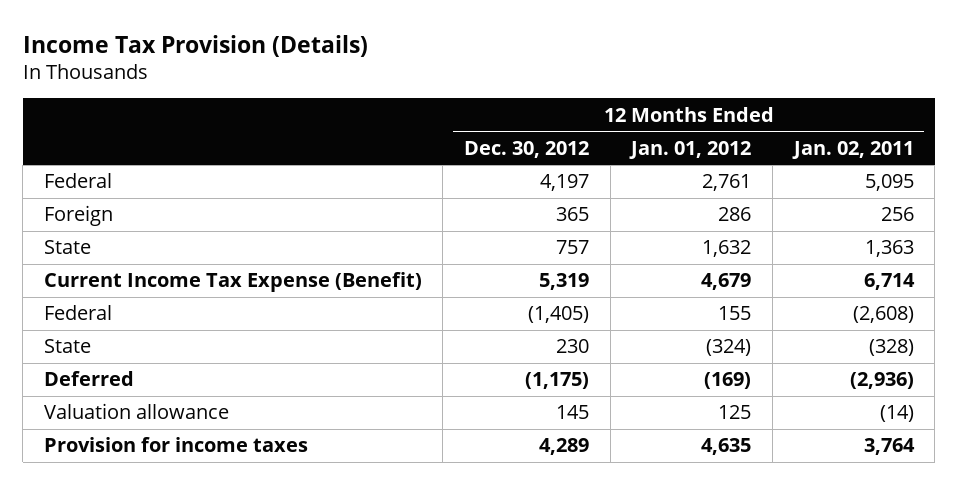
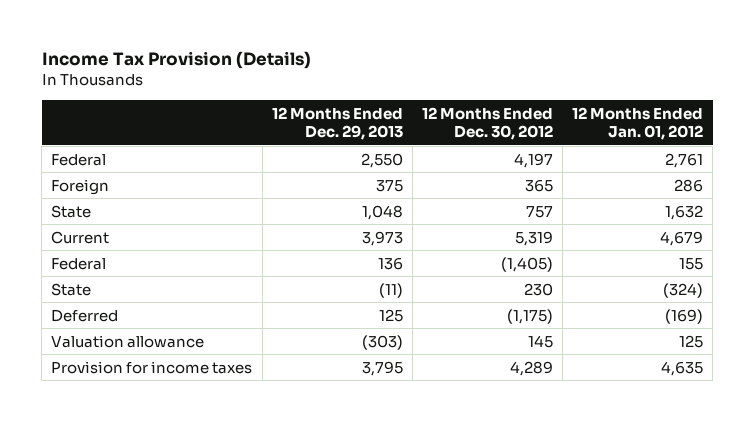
[791,140,914,159] Jan. 02, 2011 -> none
none -> [271,106,403,140] 12 Months Ended Dec. 29, 2013
[43,272,422,293] Current Income Tax Expense (Benefit) -> [51,230,110,244] Current

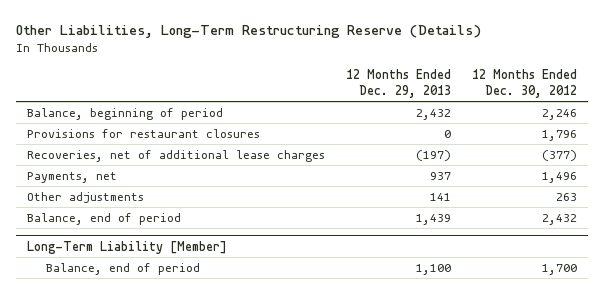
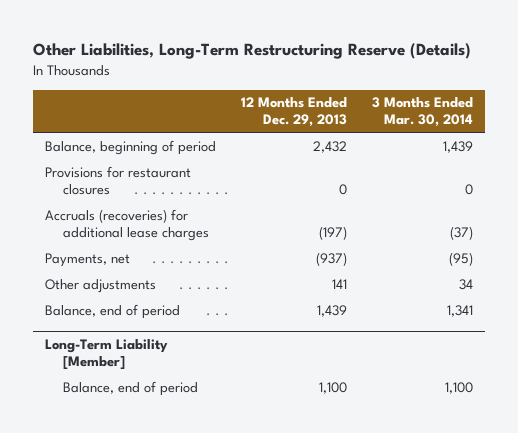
[472,69,578,98] 12 Months Ended Dec. 30, 2012 -> none
none -> [371,97,473,128] 3 Months Ended Mar. 30, 2014
[26,149,325,162] Recoveries, net of additional lease charges -> [45,208,210,241] Accruals (recoveries) for additional lease charges
[430,171,452,180] 937 -> [315,251,347,266] (937)

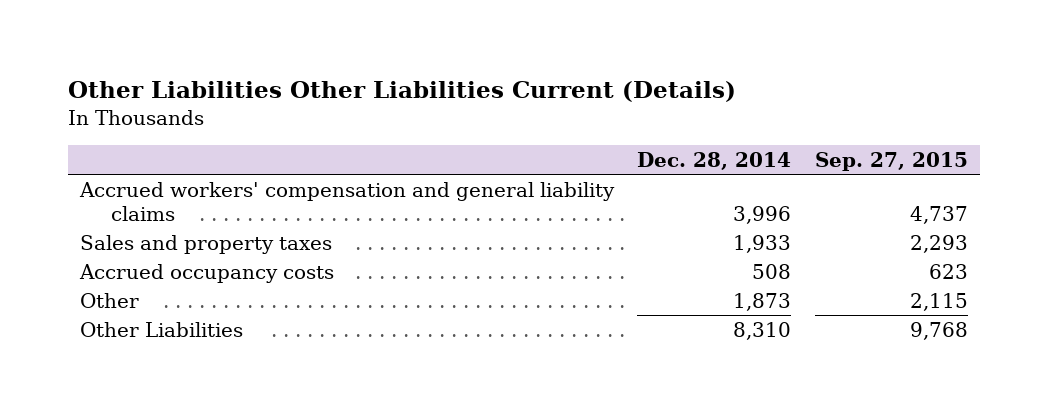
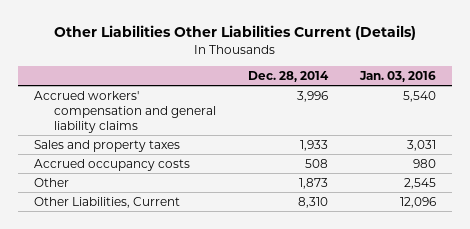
[815,151,969,171] Sep. 27, 2015 -> none
none -> [358,70,436,82] Jan. 03, 2016
[79,321,243,337] Other Liabilities -> [34,196,181,208] Other Liabilities, Current

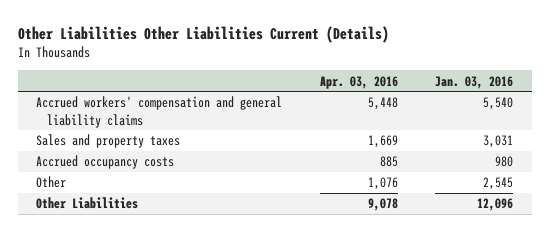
[247,70,329,82] Dec. 28, 2014 -> none
none -> [319,75,398,89] Apr. 03, 2016
[34,196,181,208] Other Liabilities, Current -> [36,197,139,210] Other Liabilities

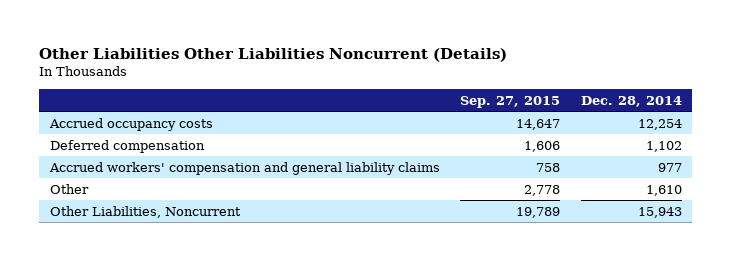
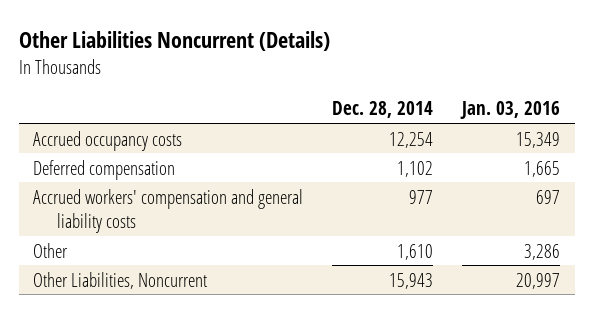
[39,48,508,63] Other Liabilities Other Liabilities Noncurrent (Details) -> [18,31,330,52] Other Liabilities Noncurrent (Details)
[460,95,561,108] Sep. 27, 2015 -> none
none -> [460,101,561,120] Jan. 03, 2016
[48,161,440,175] Accrued workers' compensation and general liability claims -> [33,188,304,234] Accrued workers' compensation and general liability costs

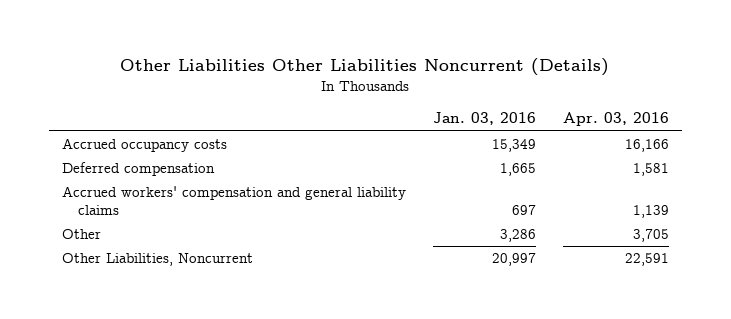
[18,31,330,52] Other Liabilities Noncurrent (Details) -> [120,58,610,77] Other Liabilities Other Liabilities Noncurrent (Details)
[332,101,434,119] Dec. 28, 2014 -> none
none -> [562,112,669,127] Apr. 03, 2016
[33,188,304,234] Accrued workers' compensation and general liability costs -> [61,186,406,215] Accrued workers' compensation and general liability claims

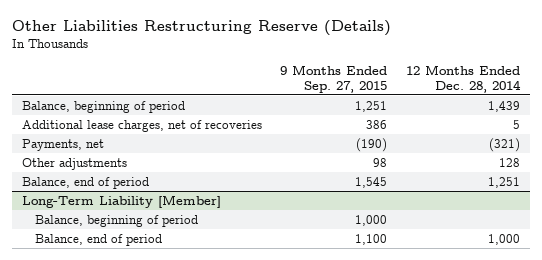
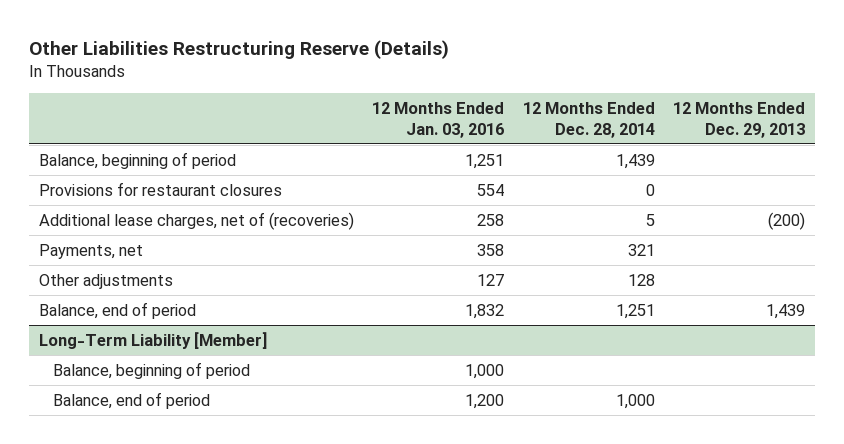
[280,64,388,93] 9 Months Ended Sep. 27, 2015 -> none
none -> [372,102,505,138] 12 Months Ended Jan. 03, 2016
none -> [673,102,806,138] 12 Months Ended Dec. 29, 2013
none -> [38,181,282,196] Provisions for restaurant closures
[21,119,262,132] Additional lease charges, net of recoveries -> [38,211,354,230] Additional lease charges, net of (recoveries)
[489,137,521,152] (321) -> [627,243,655,256] 321

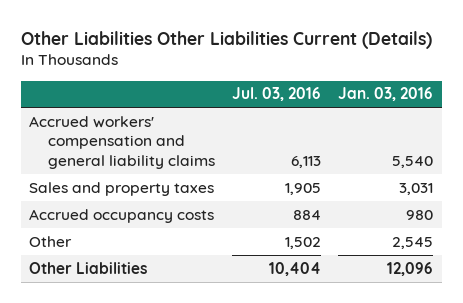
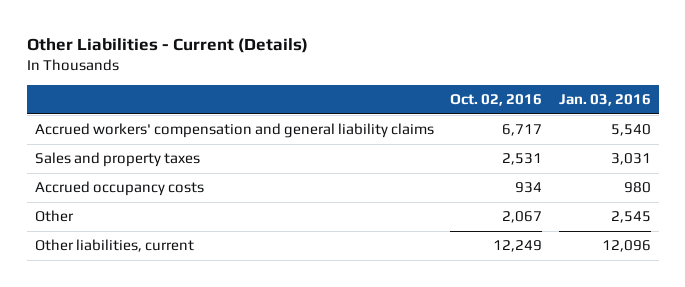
[20,30,432,49] Other Liabilities Other Liabilities Current (Details) -> [26,37,308,53] Other Liabilities - Current (Details)
[231,87,321,102] Jul. 03, 2016 -> none
none -> [450,94,543,107] Oct. 02, 2016
[29,261,148,274] Other Liabilities -> [34,239,194,253] Other liabilities, current

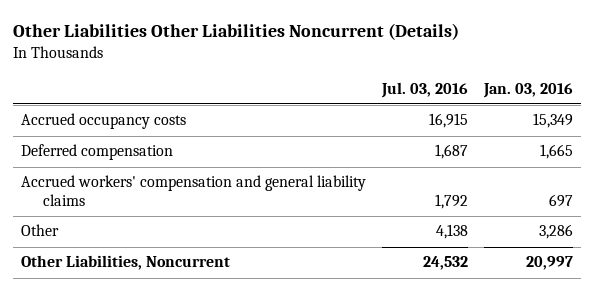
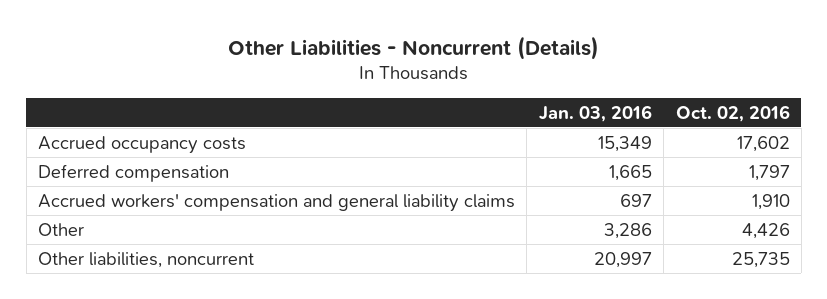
[13,23,460,41] Other Liabilities Other Liabilities Noncurrent (Details) -> [227,35,599,60] Other Liabilities - Noncurrent (Details)
[381,81,469,98] Jul. 03, 2016 -> none
none -> [675,104,790,122] Oct. 02, 2016
[21,255,231,271] Other Liabilities, Noncurrent -> [37,251,254,268] Other liabilities, noncurrent

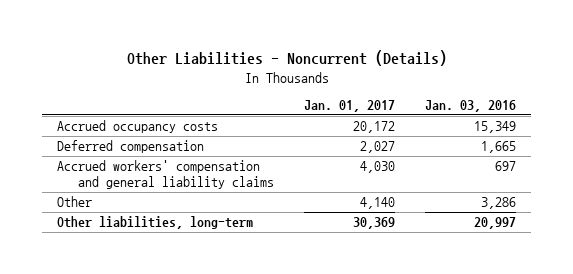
[675,104,790,122] Oct. 02, 2016 -> none
none -> [303,100,395,113] Jan. 01, 2017
[37,251,254,268] Other liabilities, noncurrent -> [57,216,254,230] Other liabilities, long-term

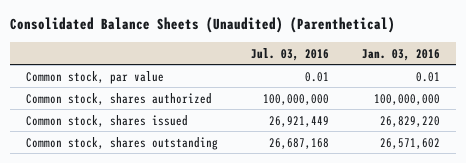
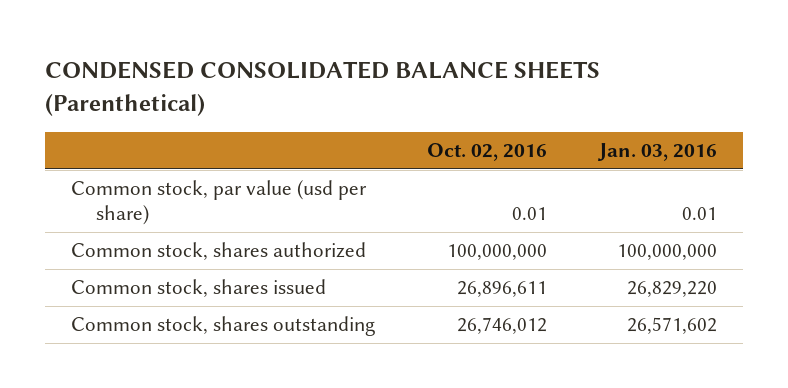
[10,17,396,34] Consolidated Balance Sheets (Unaudited) (Parenthetical) -> [45,61,601,116] CONDENSED CONSOLIDATED BALANCE SHEETS (Parenthetical)
[251,47,330,61] Jul. 03, 2016 -> none
none -> [427,143,548,162] Oct. 02, 2016
[26,70,165,84] Common stock, par value -> [71,180,368,226] Common stock, par value (usd per share)

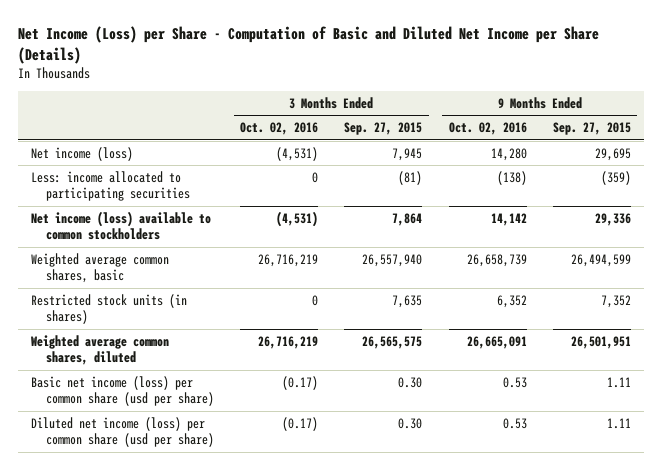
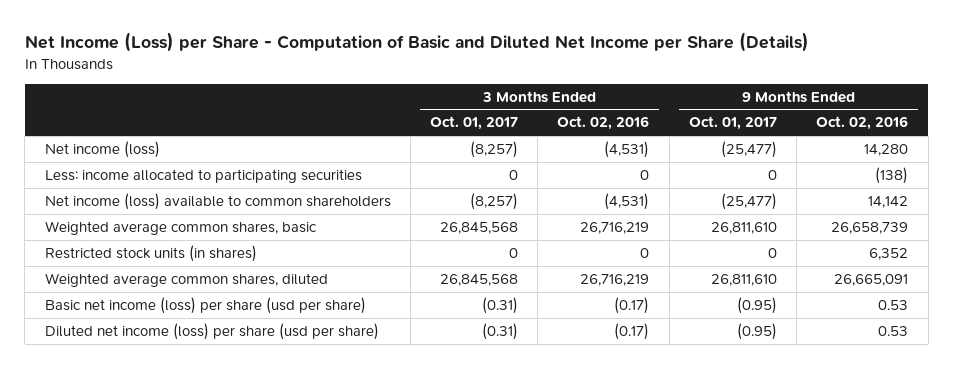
[344,122,423,136] Sep. 27, 2015 -> none
[552,122,631,136] Sep. 27, 2015 -> none
none -> [430,116,519,131] Oct. 01, 2017
none -> [688,116,777,131] Oct. 01, 2017
[31,210,212,241] Net income (loss) available to common stockholders -> [44,192,391,210] Net income (loss) available to common shareholders
[31,375,215,407] Basic net income (loss) per common share (usd per share) -> [44,296,366,314] Basic net income (loss) per share (usd per share)
[31,416,215,448] Diluted net income (loss) per common share (usd per share) -> [44,322,379,340] Diluted net income (loss) per share (usd per share)

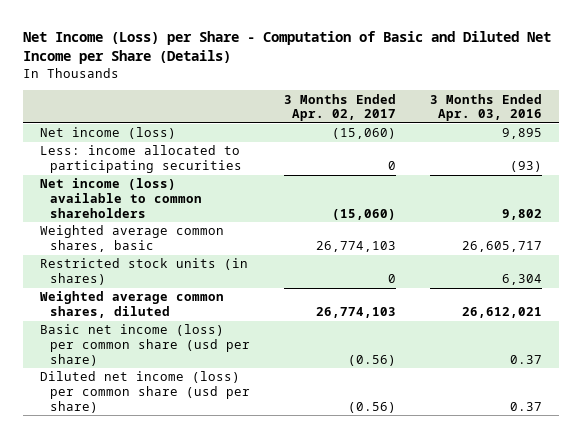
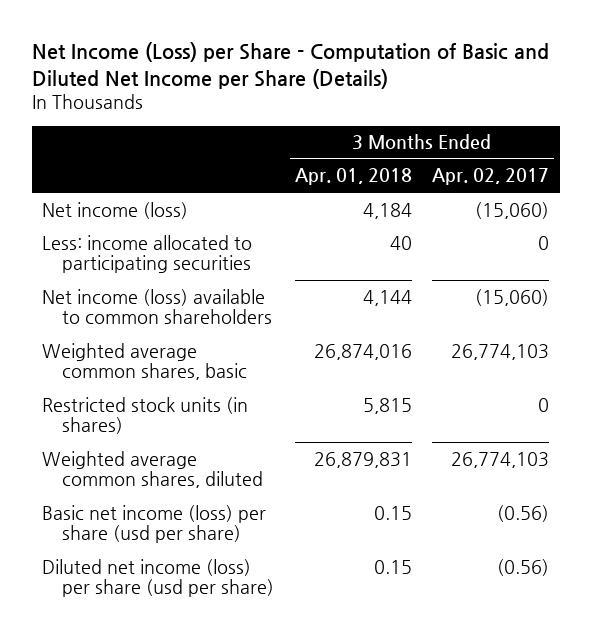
[429,93,542,122] 3 Months Ended Apr. 03, 2016 -> none
none -> [294,168,412,186] Apr. 01, 2018
[39,324,250,366] Basic net income (loss) per common share (usd per share) -> [41,504,266,544] Basic net income (loss) per share (usd per share)
[39,371,250,413] Diluted net income (loss) per common share (usd per share) -> [41,558,275,598] Diluted net income (loss) per share (usd per share)

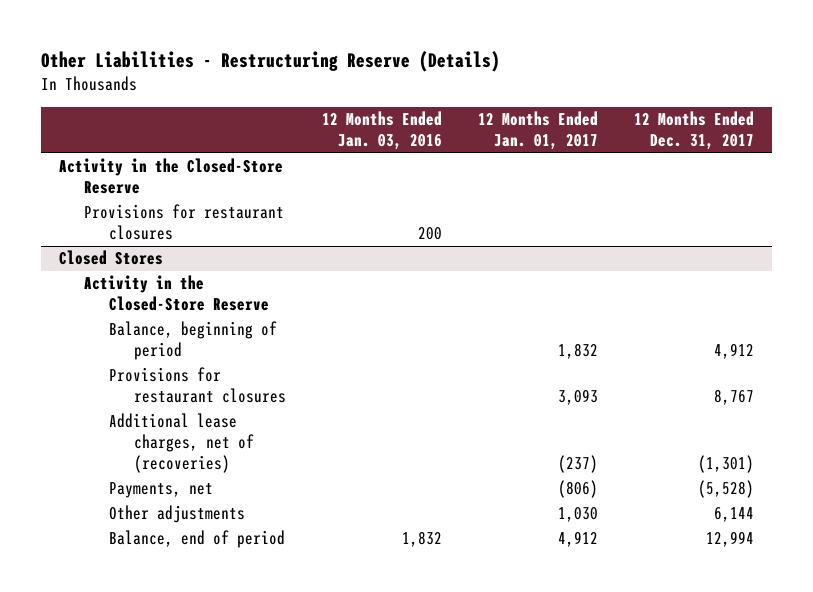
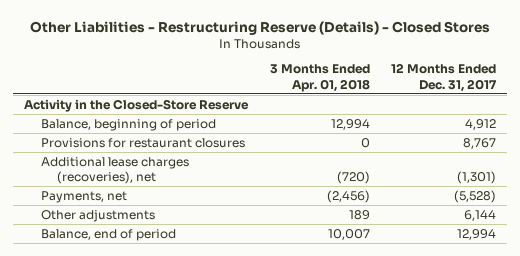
[41,51,501,73] Other Liabilities - Restructuring Reserve (Details) -> [30,20,491,35] Other Liabilities - Restructuring Reserve (Details) - Closed Stores
[321,111,442,150] 12 Months Ended Jan. 03, 2016 -> none
[477,111,598,150] 12 Months Ended Jan. 01, 2017 -> none
none -> [269,64,370,92] 3 Months Ended Apr. 01, 2018
[83,204,284,241] Provisions for restaurant closures -> none
[59,250,164,266] Closed Stores -> none
[83,275,269,312] Activity in the Closed-Store Reserve -> none
[108,413,254,474] Additional lease charges, net of (recoveries) -> [40,156,189,185] Additional lease charges (recoveries), net

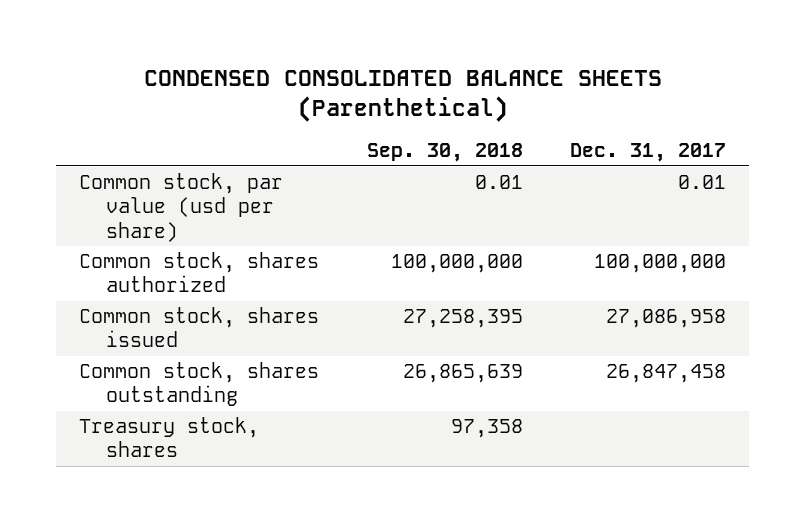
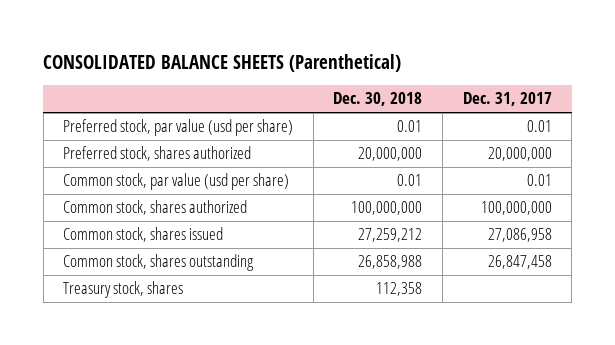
[143,69,662,122] CONDENSED CONSOLIDATED BALANCE SHEETS (Parenthetical) -> [43,53,402,72] CONSOLIDATED BALANCE SHEETS (Parenthetical)
[366,143,523,163] Sep. 30, 2018 -> none
none -> [333,92,423,107] Dec. 30, 2018
none -> [63,119,294,137] Preferred stock, par value (usd per share)
none -> [63,146,252,162] Preferred stock, shares authorized

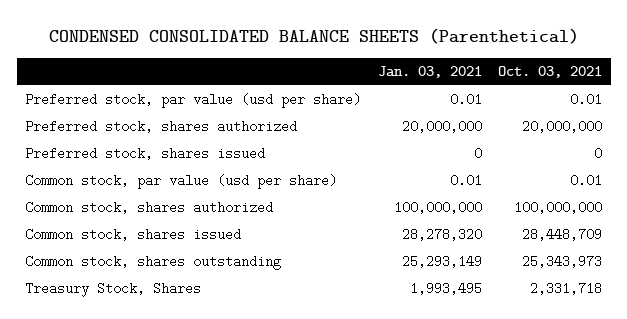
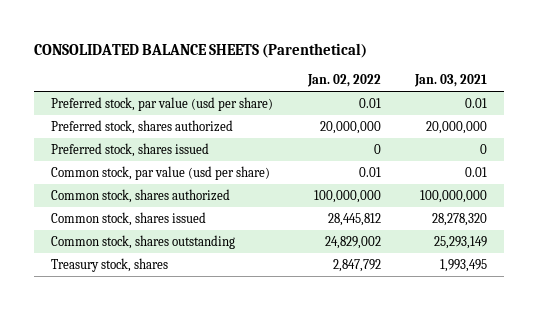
[48,27,579,44] CONDENSED CONSOLIDATED BALANCE SHEETS (Parenthetical) -> [34,42,368,58] CONSOLIDATED BALANCE SHEETS (Parenthetical)
[498,66,603,79] Oct. 03, 2021 -> none
none -> [306,74,381,88] Jan. 02, 2022
[25,282,202,298] Treasury Stock, Shares -> [51,258,169,273] Treasury stock, shares

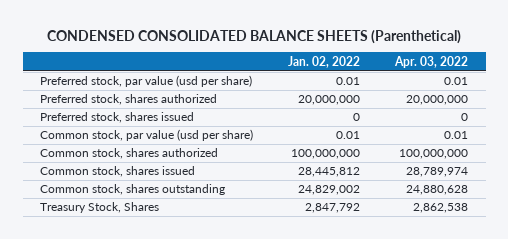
[34,42,368,58] CONSOLIDATED BALANCE SHEETS (Parenthetical) -> [47,29,462,44] CONDENSED CONSOLIDATED BALANCE SHEETS (Parenthetical)
[413,74,487,88] Jan. 03, 2021 -> none
none -> [394,55,469,68] Apr. 03, 2022
[51,258,169,273] Treasury stock, shares -> [40,202,160,214] Treasury Stock, Shares

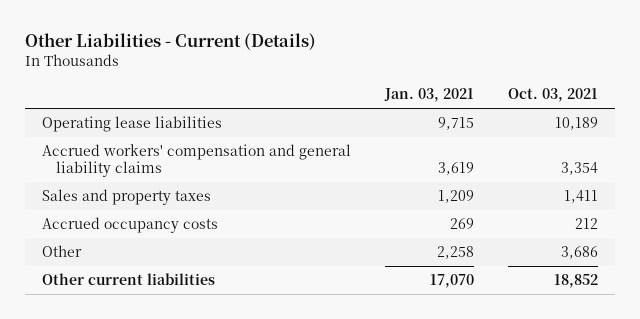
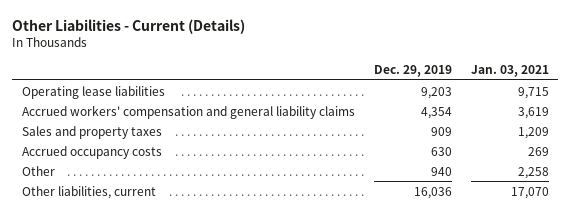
[508,88,599,103] Oct. 03, 2021 -> none
none -> [373,64,452,77] Dec. 29, 2019
[41,273,215,286] Other current liabilities -> [21,185,156,199] Other liabilities, current

